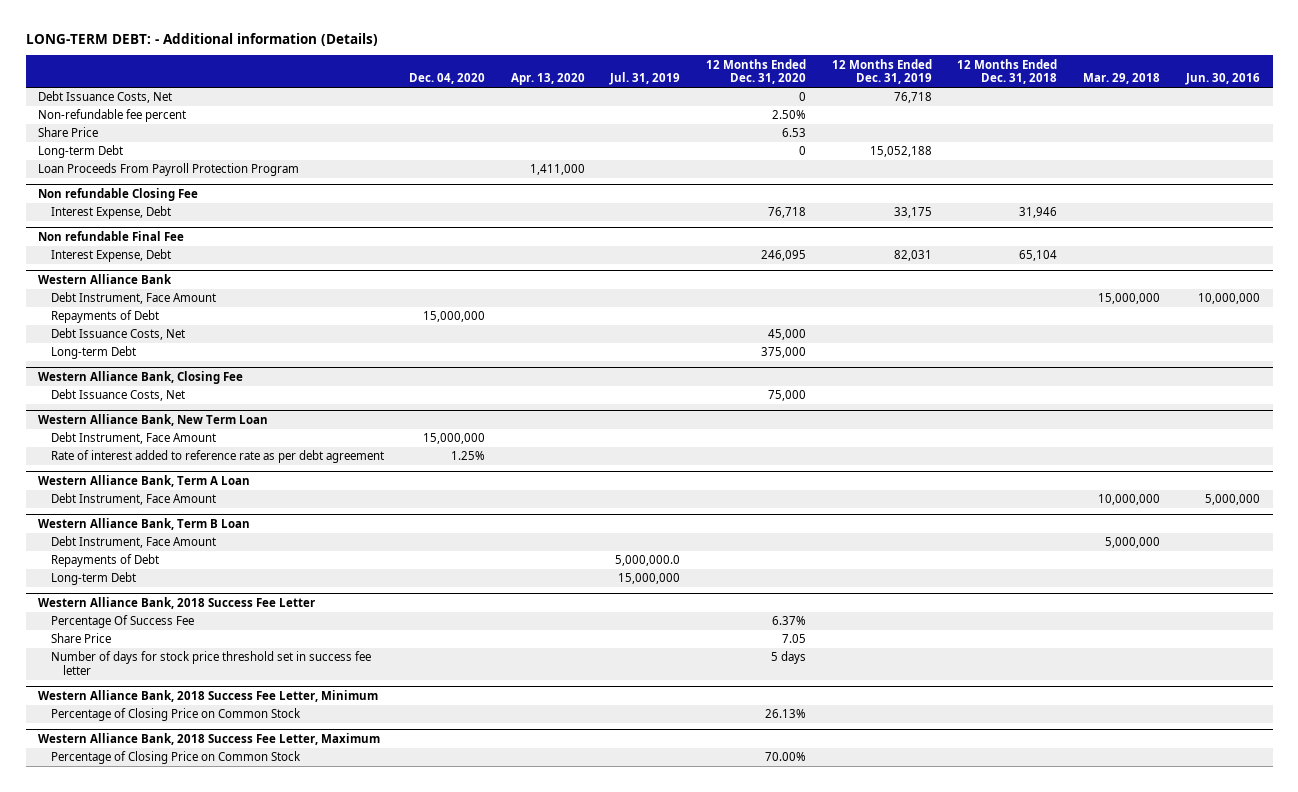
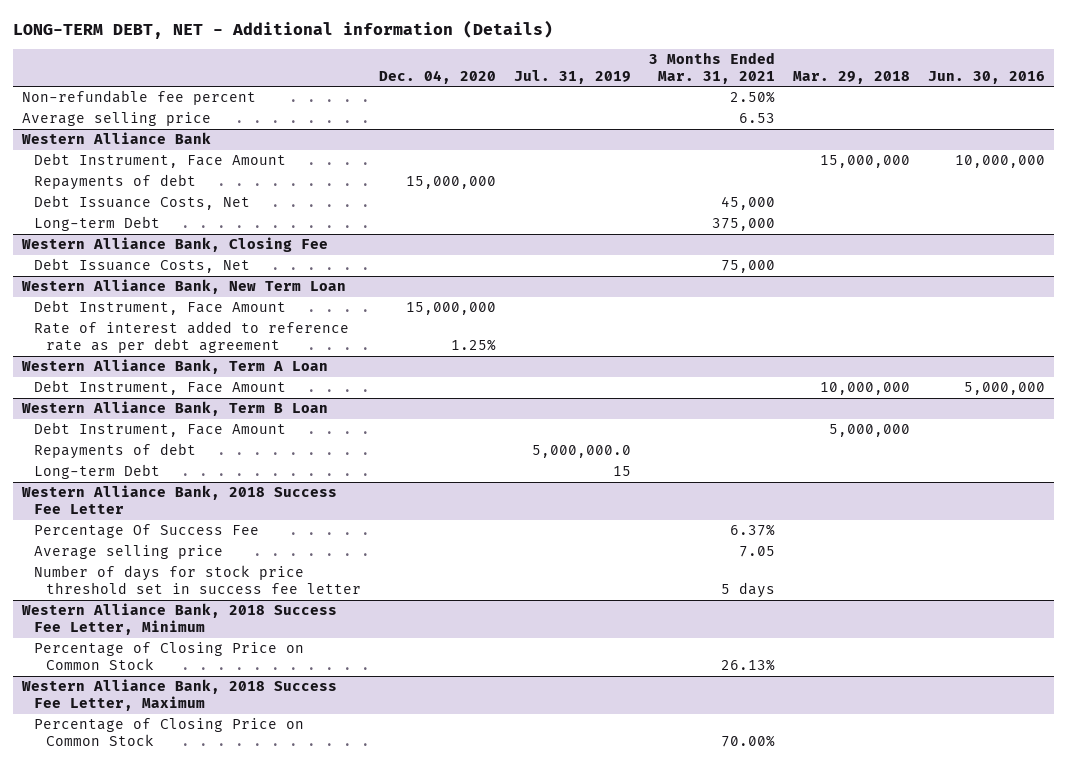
[25,32,378,46] LONG-TERM DEBT: - Additional information (Details) -> [13,19,554,39] LONG-TERM DEBT, NET - Additional information (Details)
[510,73,585,86] Apr. 13, 2020 -> none
[706,58,807,85] 12 Months Ended Dec. 31, 2020 -> none
[831,58,932,85] 12 Months Ended Dec. 31, 2019 -> none
[957,58,1058,85] 12 Months Ended Dec. 31, 2018 -> none
none -> [648,52,775,84] 3 Months Ended Mar. 31, 2021
[38,91,173,104] Debt Issuance Costs, Net -> none
[38,145,124,159] Long-term Debt -> none
[38,163,300,177] Loan Proceeds From Payroll Protection Program -> none
[38,188,199,202] Non refundable Closing Fee -> none
[50,206,171,220] Interest Expense, Debt -> none
[38,231,185,242] Non refundable Final Fee -> none
[50,249,171,263] Interest Expense, Debt -> none
[38,127,99,138] Share Price -> [22,112,212,127] Average selling price
[50,310,159,324] Repayments of Debt -> [34,174,197,191] Repayments of debt
[50,554,159,568] Repayments of Debt -> [34,443,197,460] Repayments of debt
[618,573,681,585] 15,000,000 -> [612,466,631,477] 15
[50,633,111,644] Share Price -> [34,545,224,560] Average selling price

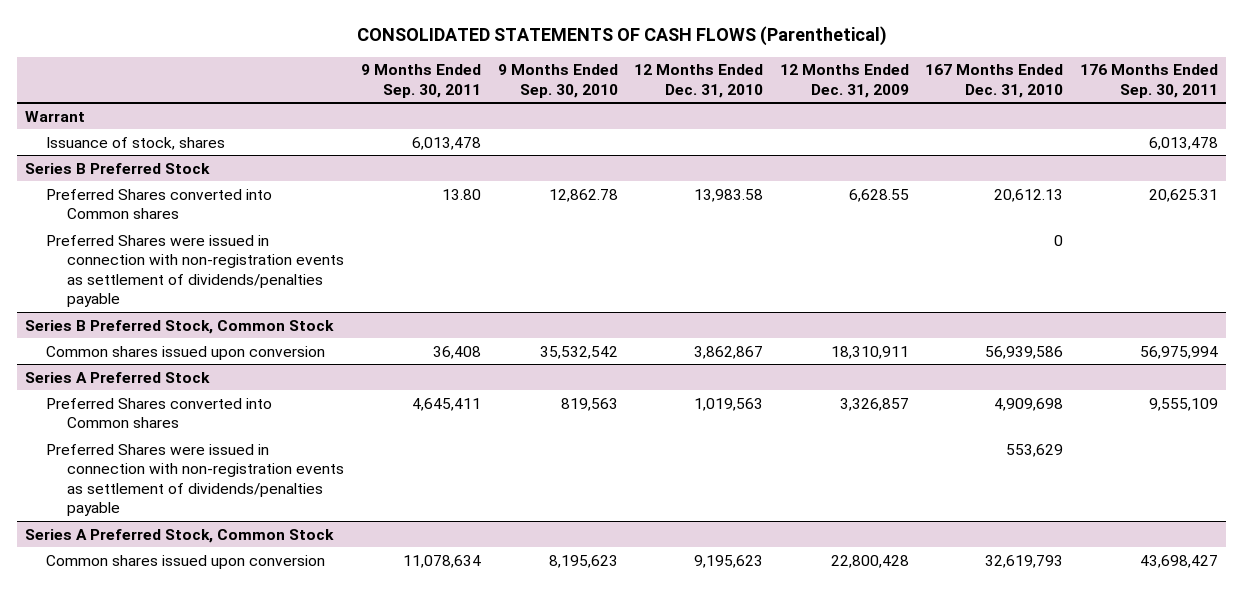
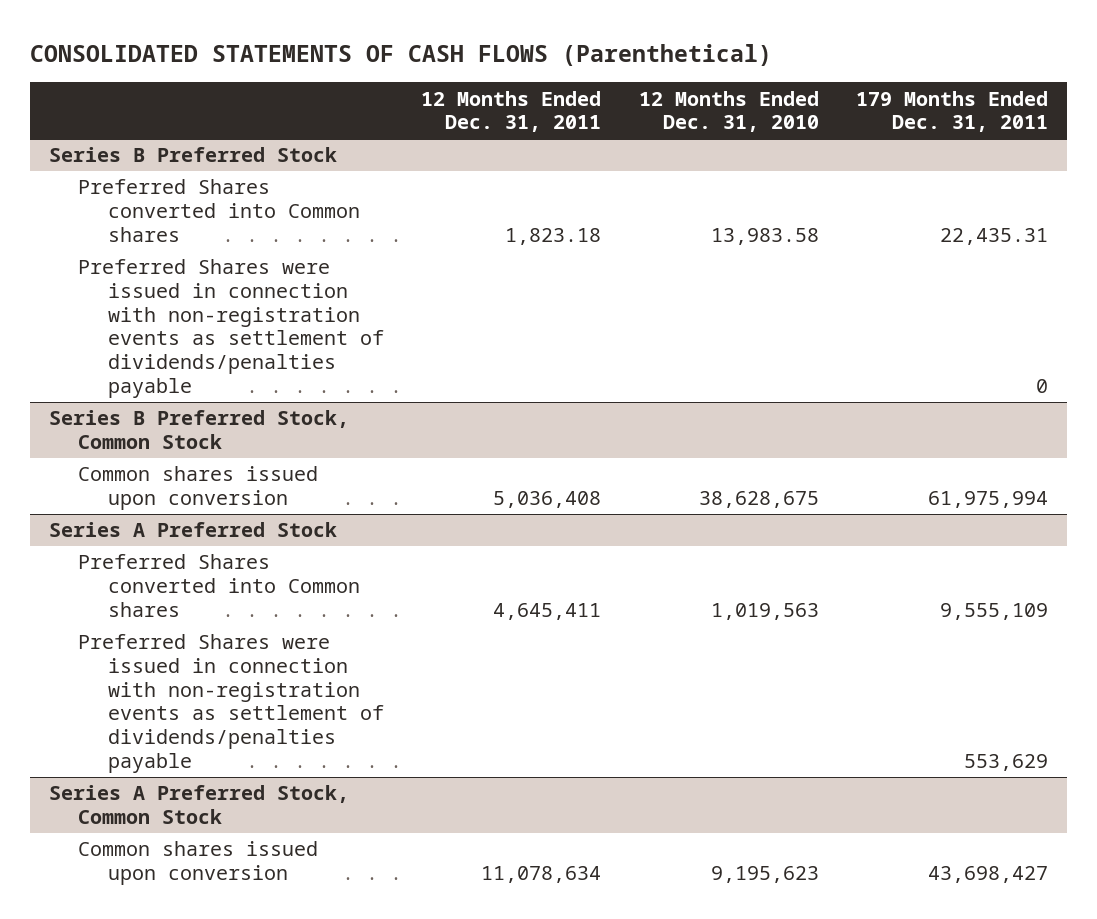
[360,64,481,98] 9 Months Ended Sep. 30, 2011 -> none
[497,64,618,98] 9 Months Ended Sep. 30, 2010 -> none
[779,64,909,98] 12 Months Ended Dec. 31, 2009 -> none
[925,64,1064,98] 167 Months Ended Dec. 31, 2010 -> none
[1080,64,1219,98] 176 Months Ended Sep. 30, 2011 -> none
none -> [421,90,602,133] 12 Months Ended Dec. 31, 2011
none -> [856,90,1049,133] 179 Months Ended Dec. 31, 2011
[25,110,86,122] Warrant -> none
[46,136,226,150] Issuance of stock, shares -> none
[694,345,764,359] 3,862,867 -> [698,491,819,509] 38,628,675

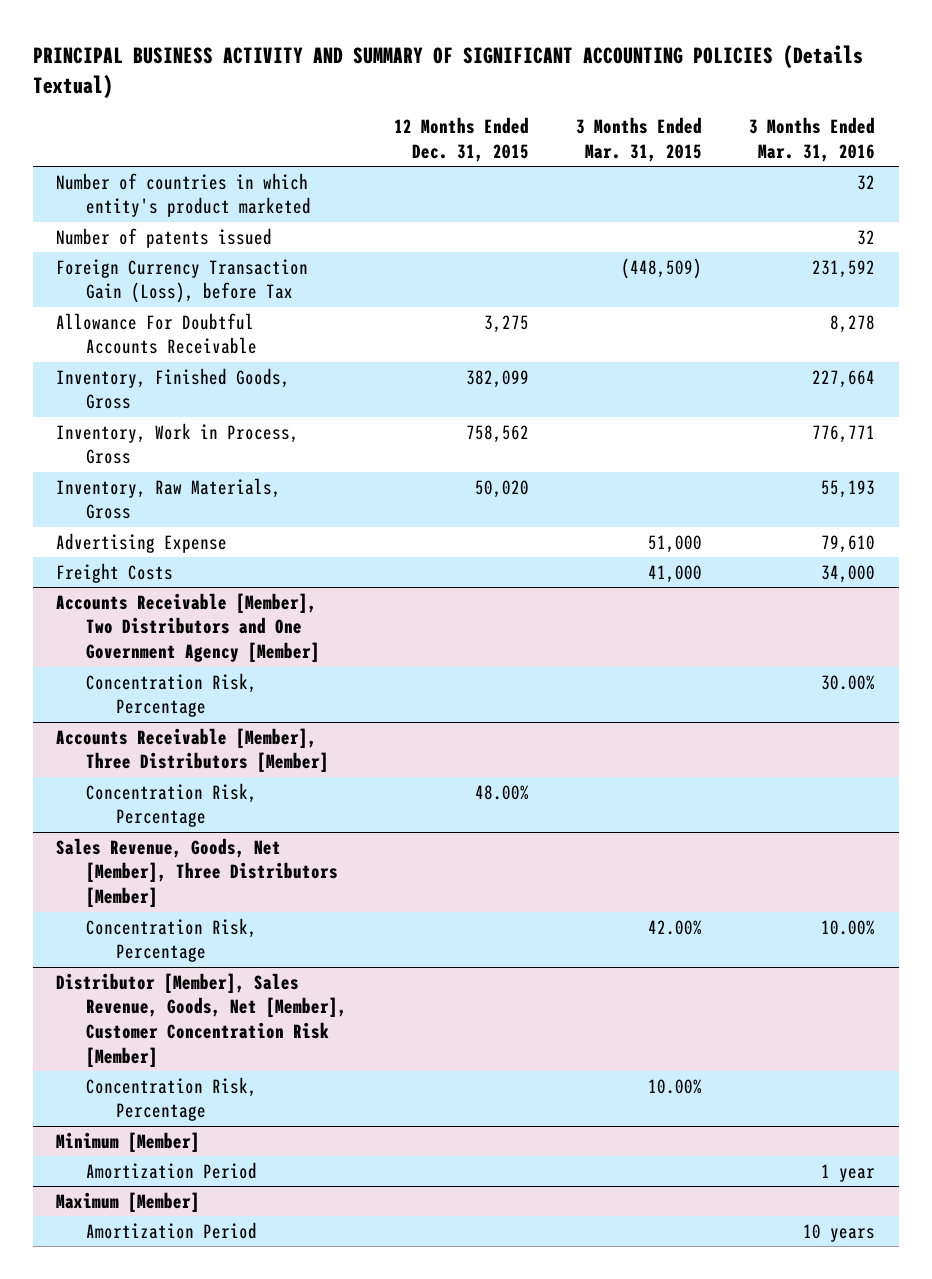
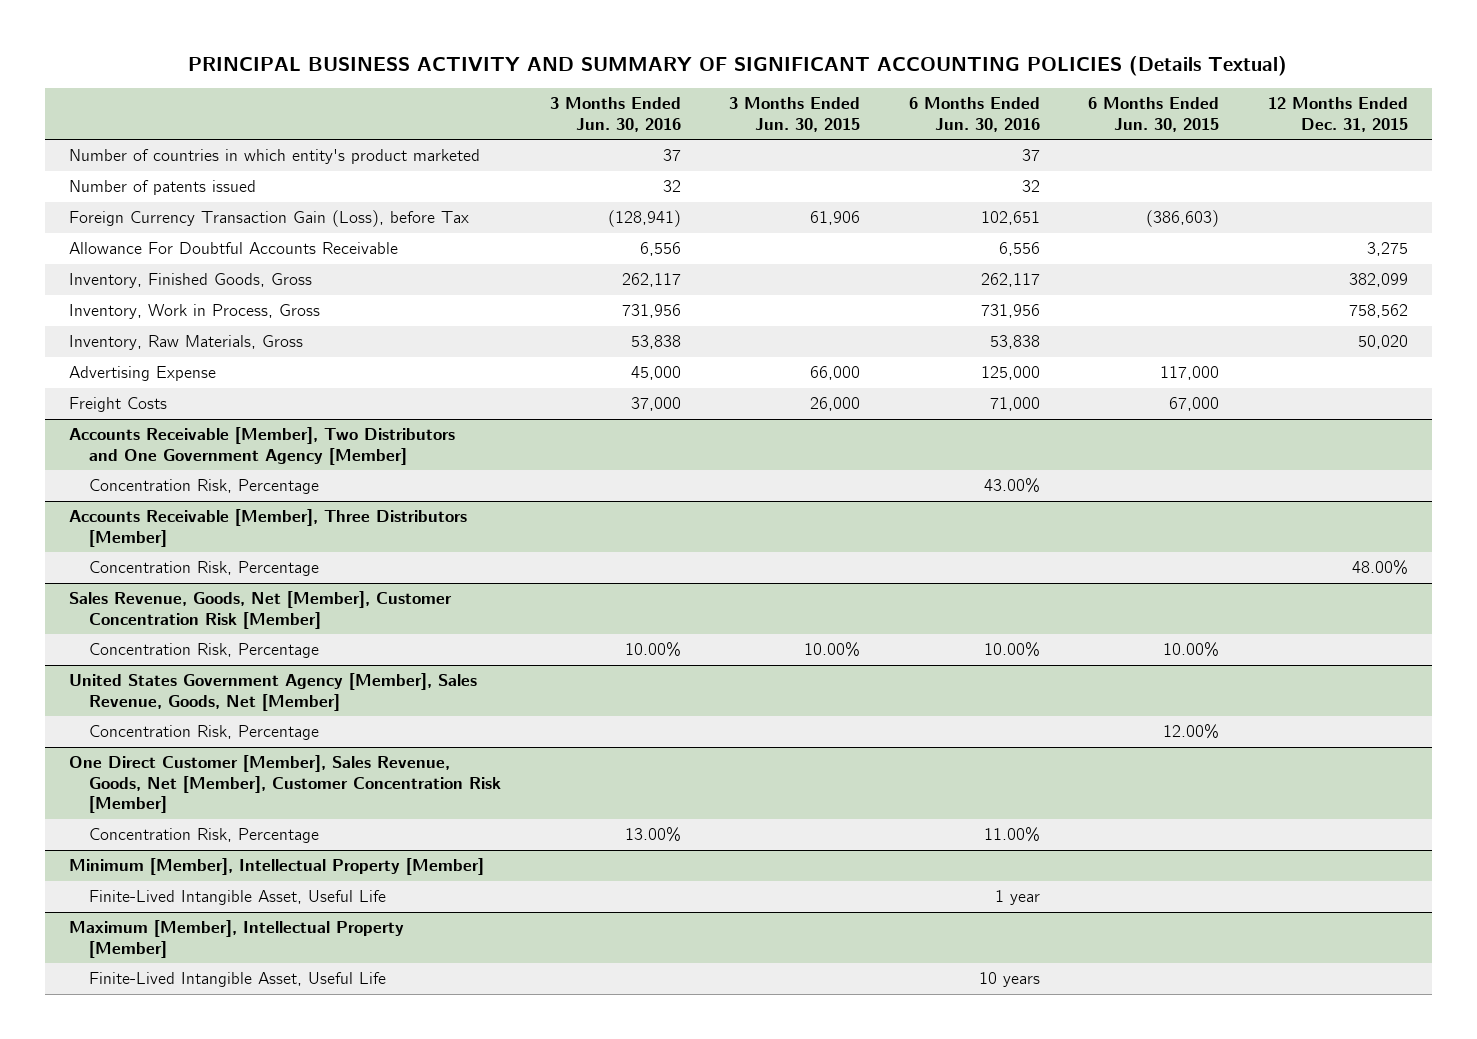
[576,117,703,163] 3 Months Ended Mar. 31, 2015 -> none
[749,117,876,163] 3 Months Ended Mar. 31, 2016 -> none
none -> [549,97,681,132] 3 Months Ended Jun. 30, 2016
none -> [729,97,861,132] 3 Months Ended Jun. 30, 2015
none -> [908,97,1040,132] 6 Months Ended Jun. 30, 2016
none -> [1088,97,1220,132] 6 Months Ended Jun. 30, 2015
[56,837,339,908] Sales Revenue, Goods, Net [Member], Three Distributors [Member] -> none
[86,917,258,963] Concentration Risk, Percentage -> none
[56,972,348,1068] Distributor [Member], Sales Revenue, Goods, Net [Member], Customer Concentration Risk [Member] -> [68,591,452,629] Sales Revenue, Goods, Net [Member], Customer Concentration Risk [Member]
none -> [68,673,477,711] United States Government Agency [Member], Sales Revenue, Goods, Net [Member]
none -> [88,725,319,741] Concentration Risk, Percentage
none -> [68,755,501,814] One Direct Customer [Member], Sales Revenue, Goods, Net [Member], Customer Concentration Risk [Member]
none -> [88,828,319,844] Concentration Risk, Percentage
[56,1131,201,1152] Minimum [Member] -> [68,858,484,876] Minimum [Member], Intellectual Property [Member]
[86,1161,258,1179] Amortization Period -> [88,890,386,906] Finite-Lived Intangible Asset, Useful Life
[56,1191,201,1212] Maximum [Member] -> [68,920,404,958] Maximum [Member], Intellectual Property [Member]
[86,1221,258,1239] Amortization Period -> [88,972,386,988] Finite-Lived Intangible Asset, Useful Life

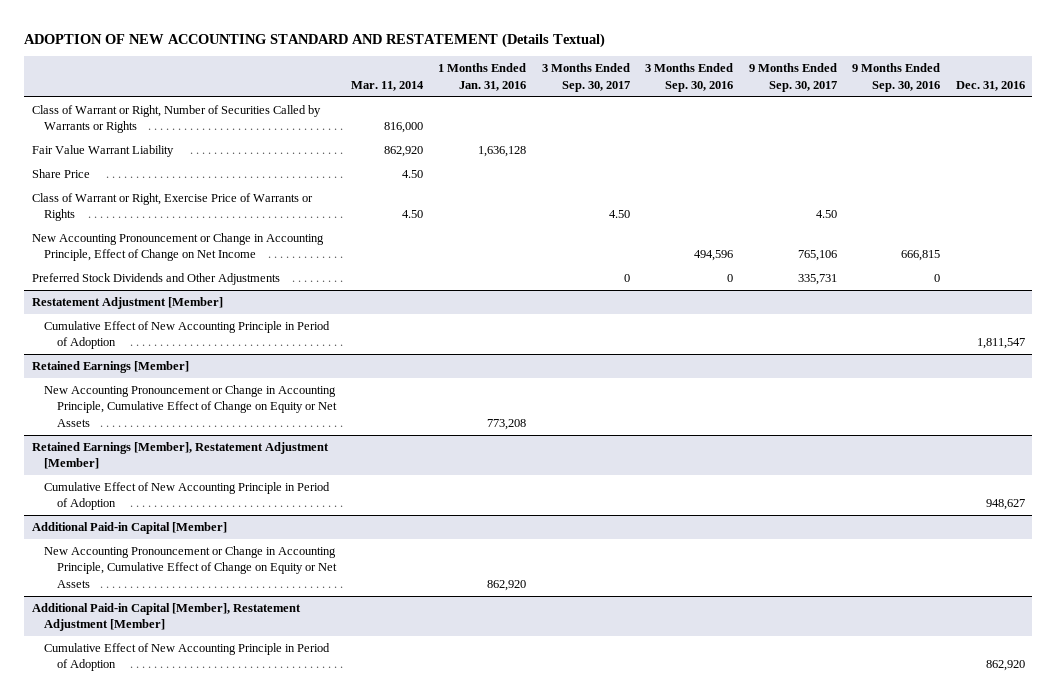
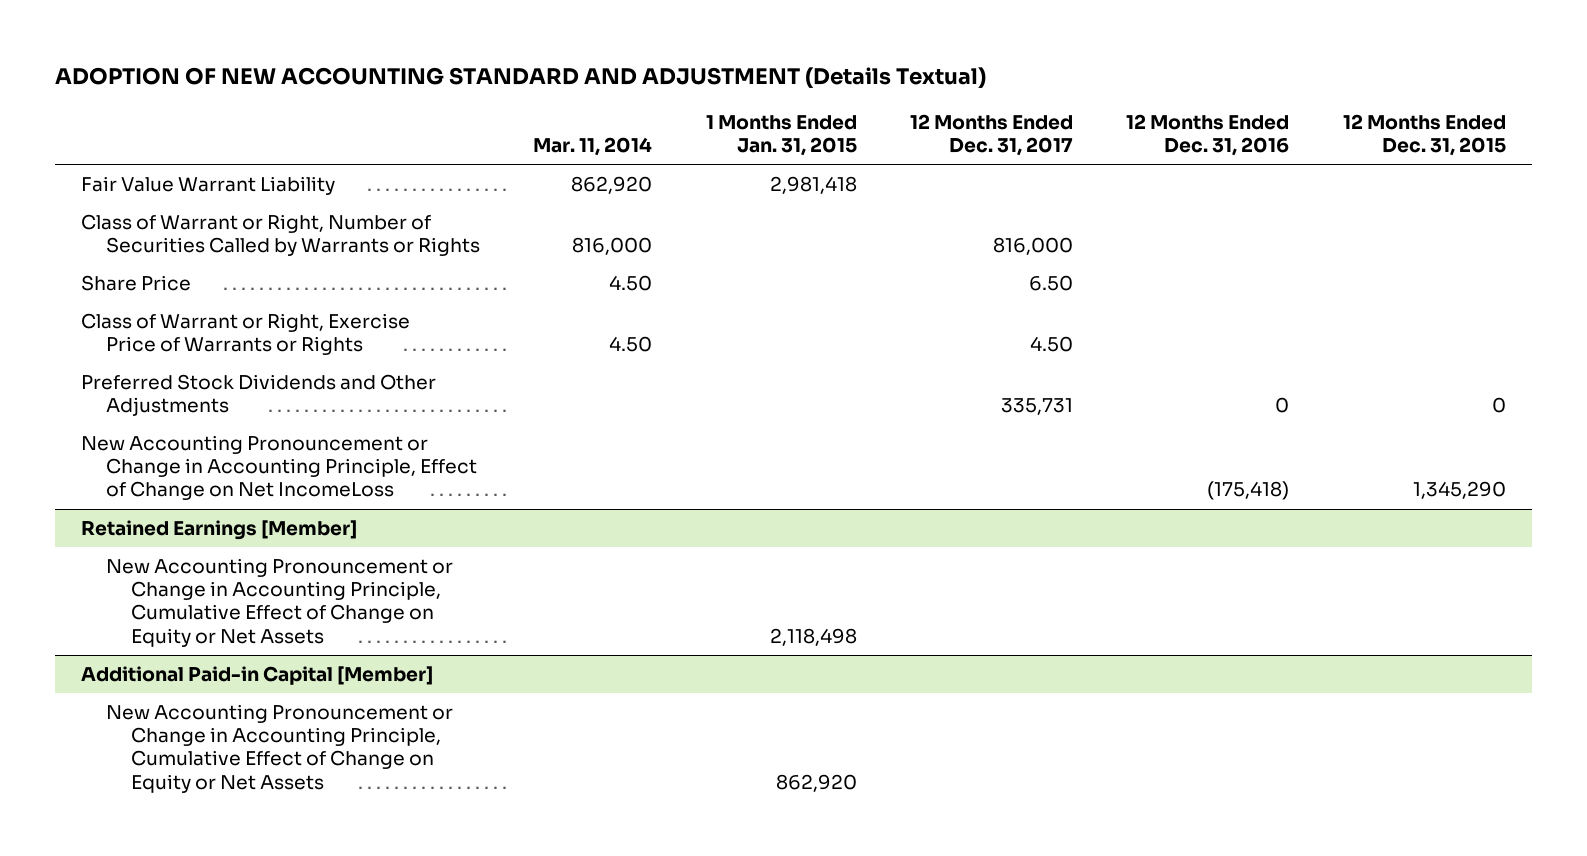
[24,32,606,48] ADOPTION OF NEW ACCOUNTING STANDARD AND RESTATEMENT (Details Textual) -> [54,66,986,88] ADOPTION OF NEW ACCOUNTING STANDARD AND ADJUSTMENT (Details Textual)
[438,63,527,91] 1 Months Ended Jan. 31, 2016 -> none
[541,63,630,92] 3 Months Ended Sep. 30, 2017 -> none
[645,63,734,92] 3 Months Ended Sep. 30, 2016 -> none
[748,63,837,92] 9 Months Ended Sep. 30, 2017 -> none
[852,63,941,92] 9 Months Ended Sep. 30, 2016 -> none
[955,80,1025,91] Dec. 31, 2016 -> none
none -> [705,114,857,156] 1 Months Ended Jan. 31, 2015
none -> [910,113,1074,156] 12 Months Ended Dec. 31, 2017
none -> [1126,113,1290,156] 12 Months Ended Dec. 31, 2016
none -> [1342,113,1506,156] 12 Months Ended Dec. 31, 2015
[31,105,321,134] Class of Warrant or Right, Number of Securities Called by Warrants or Rights -> [81,213,481,257] Class of Warrant or Right, Number of Securities Called by Warrants or Rights
[31,233,324,262] New Accounting Pronouncement or Change in Accounting Principle, Effect of Change on Net Income -> none
[31,297,223,310] Restatement Adjustment [Member] -> none
[44,321,331,350] Cumulative Effect of New Accounting Principle in Period of Adoption -> none
none -> [81,434,478,501] New Accounting Pronouncement or Change in Accounting Principle, Effect of Change on Net IncomeLoss
[31,442,329,470] Retained Earnings [Member], Restatement Adjustment [Member] -> none
[44,482,331,511] Cumulative Effect of New Accounting Principle in Period of Adoption -> none
[31,603,301,632] Additional Paid-in Capital [Member], Restatement Adjustment [Member] -> none
[44,643,331,672] Cumulative Effect of New Accounting Principle in Period of Adoption -> none

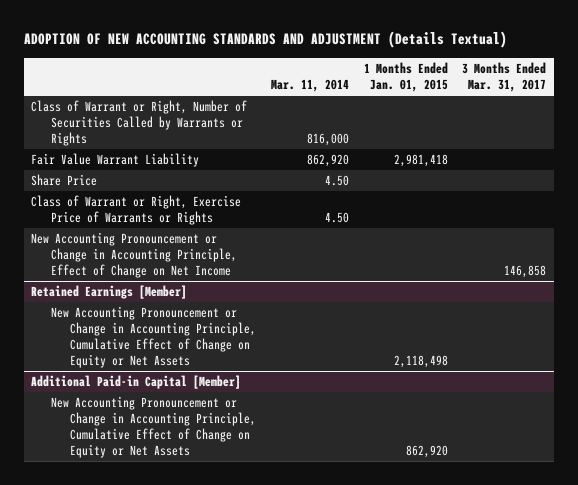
[54,66,986,88] ADOPTION OF NEW ACCOUNTING STANDARD AND ADJUSTMENT (Details Textual) -> [23,31,507,49] ADOPTION OF NEW ACCOUNTING STANDARDS AND ADJUSTMENT (Details Textual)
[705,114,857,156] 1 Months Ended Jan. 31, 2015 -> none
[910,113,1074,156] 12 Months Ended Dec. 31, 2017 -> none
[1126,113,1290,156] 12 Months Ended Dec. 31, 2016 -> none
[1342,113,1506,156] 12 Months Ended Dec. 31, 2015 -> none
none -> [363,61,448,92] 1 Months Ended Jan. 01, 2015
none -> [462,61,547,92] 3 Months Ended Mar. 31, 2017
[81,175,336,195] Fair Value Warrant Liability -> [31,153,200,168] Fair Value Warrant Liability
[81,373,437,417] Preferred Stock Dividends and Other Adjustments -> none
[81,434,478,501] New Accounting Pronouncement or Change in Accounting Principle, Effect of Change on Net IncomeLoss -> [31,232,237,279] New Accounting Pronouncement or Change in Accounting Principle, Effect of Change on Net Income

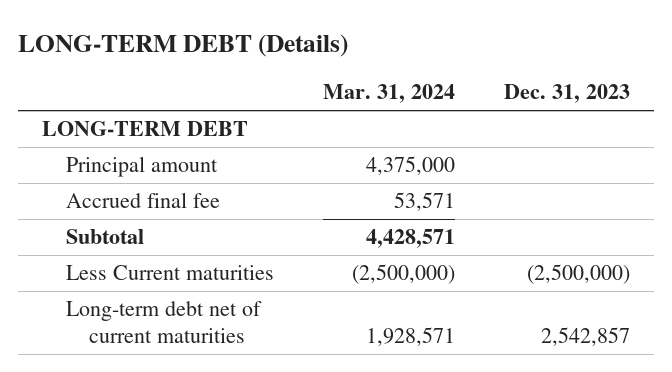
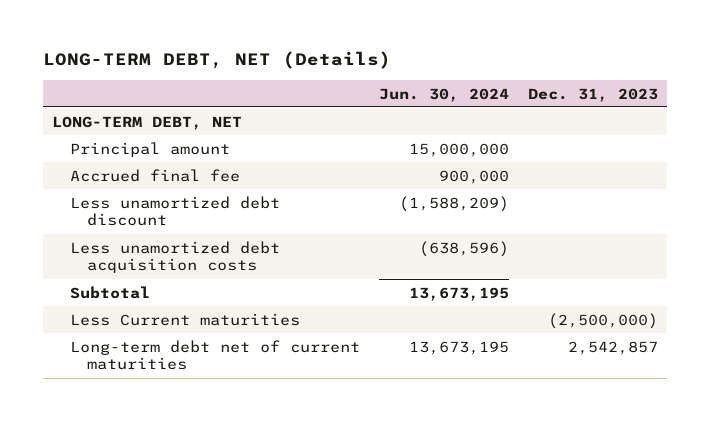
[17,33,348,57] LONG-TERM DEBT (Details) -> [42,51,391,70] LONG-TERM DEBT, NET (Details)
[322,84,455,104] Mar. 31, 2024 -> none
none -> [378,87,509,102] Jun. 30, 2024
[42,121,249,137] LONG-TERM DEBT -> [52,115,243,130] LONG-TERM DEBT, NET
none -> [69,195,280,227] Less unamortized debt discount
none -> [69,240,280,274] Less unamortized debt acquisition costs

